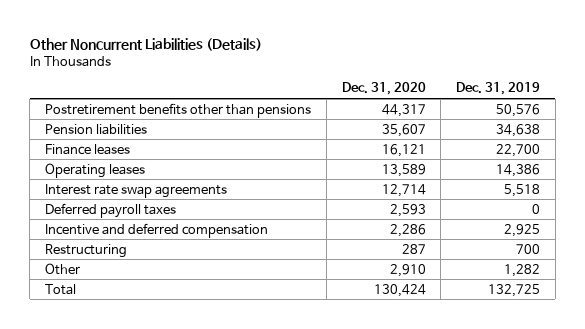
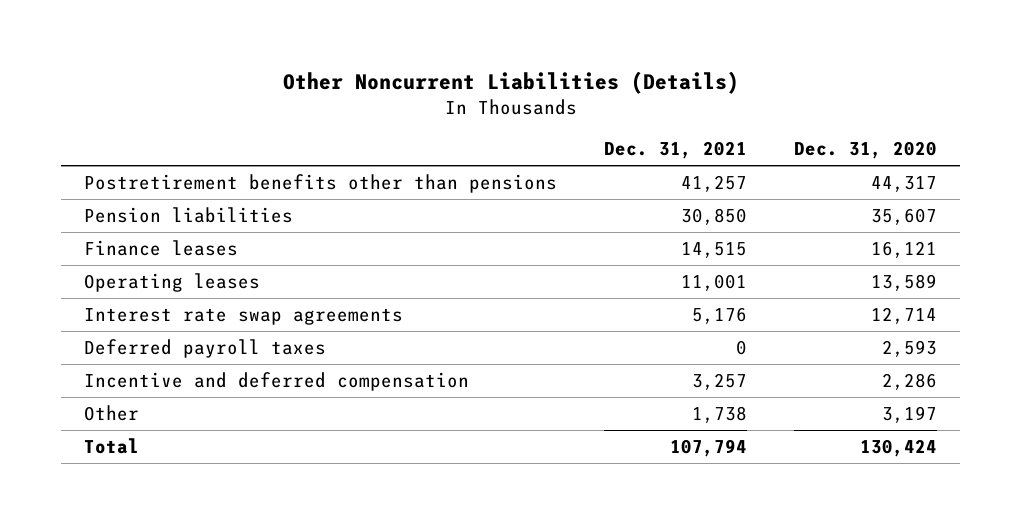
[456,82,541,96] Dec. 31, 2019 -> none
none -> [604,141,748,160] Dec. 31, 2021
[45,243,128,258] Restructuring -> none
[389,263,426,277] 2,910 -> [881,405,937,423] 3,197

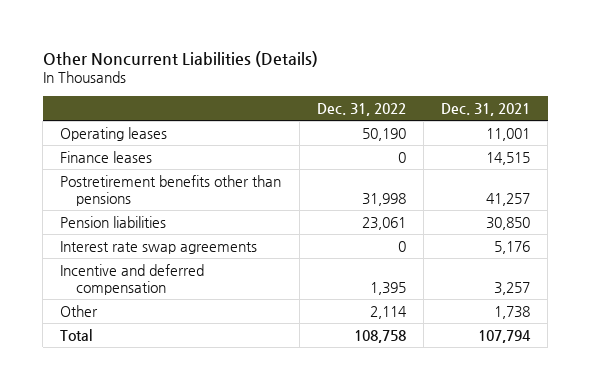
[793,141,937,160] Dec. 31, 2020 -> none
none -> [316,102,406,116] Dec. 31, 2022
[84,272,261,292] Operating leases -> [60,126,168,141] Operating leases
[84,239,239,256] Finance leases -> [60,150,153,163] Finance leases
[84,338,327,358] Deferred payroll taxes -> none

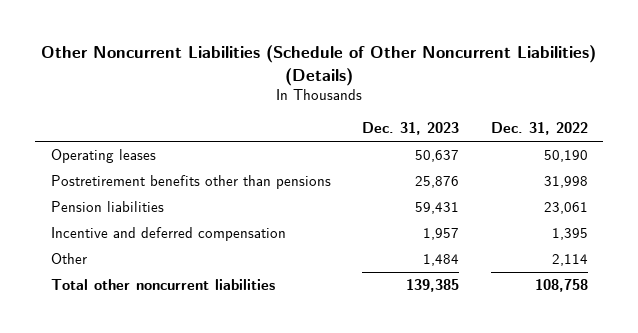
[42,51,318,68] Other Noncurrent Liabilities (Details) -> [41,44,597,86] Other Noncurrent Liabilities (Schedule of Other Noncurrent Liabilities) (Details)
[441,102,531,116] Dec. 31, 2021 -> none
none -> [362,122,460,136] Dec. 31, 2023
[60,150,153,163] Finance leases -> none
[60,240,258,254] Interest rate swap agreements -> none
[60,328,93,341] Total -> [50,279,275,291] Total other noncurrent liabilities

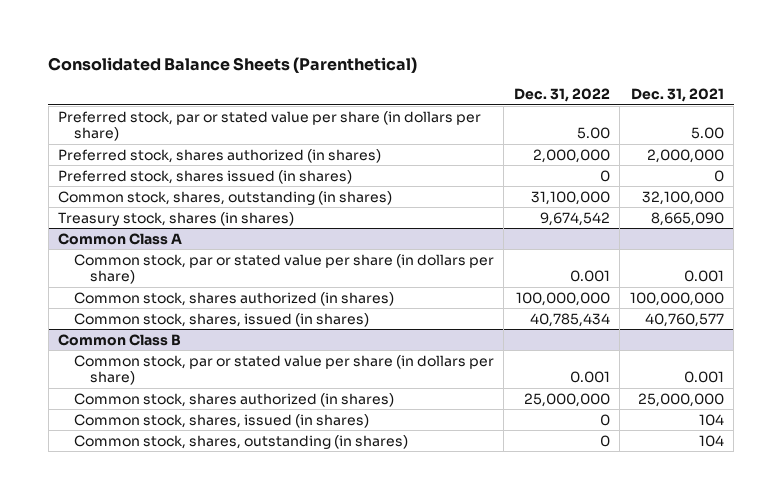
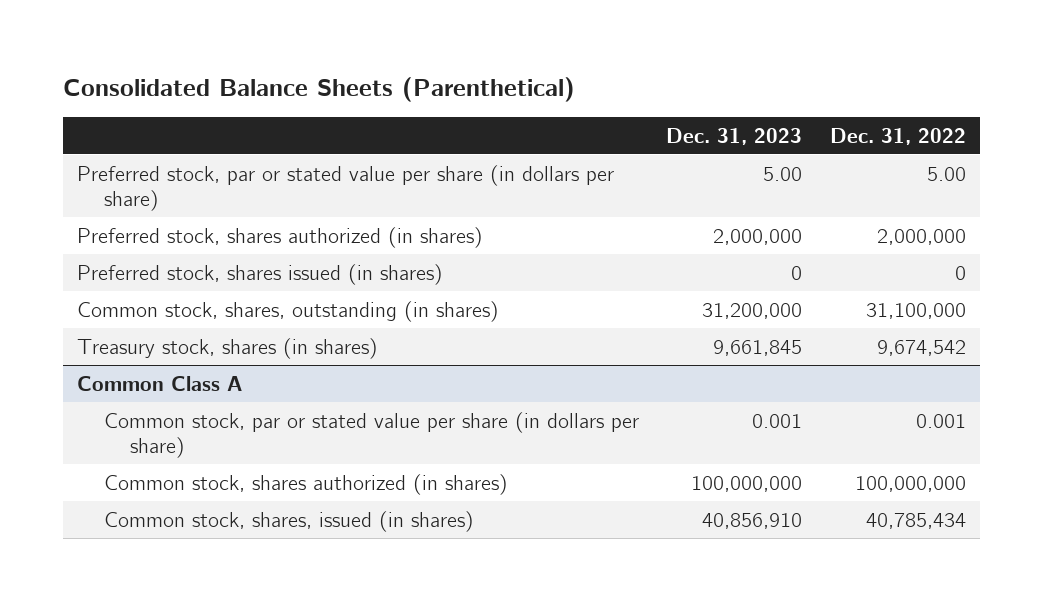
[630,88,724,103] Dec. 31, 2021 -> none
none -> [666,127,803,145] Dec. 31, 2023
[58,333,182,346] Common Class B -> none
[73,354,494,386] Common stock, par or stated value per share (in dollars per share) -> none
[73,392,394,407] Common stock, shares authorized (in shares) -> none
[73,413,369,428] Common stock, shares, issued (in shares) -> none
[73,434,408,449] Common stock, shares, outstanding (in shares) -> none

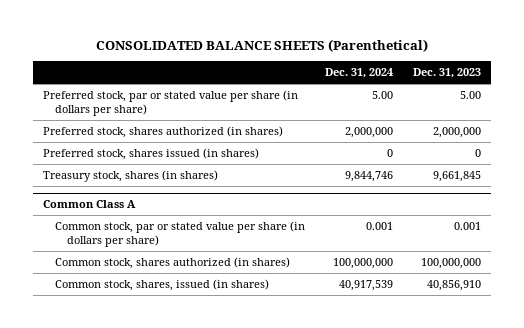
[63,76,576,102] Consolidated Balance Sheets (Parenthetical) -> [95,39,428,53] CONSOLIDATED BALANCE SHEETS (Parenthetical)
[830,127,967,145] Dec. 31, 2022 -> none
none -> [324,68,393,79] Dec. 31, 2024
[77,300,500,322] Common stock, shares, outstanding (in shares) -> none

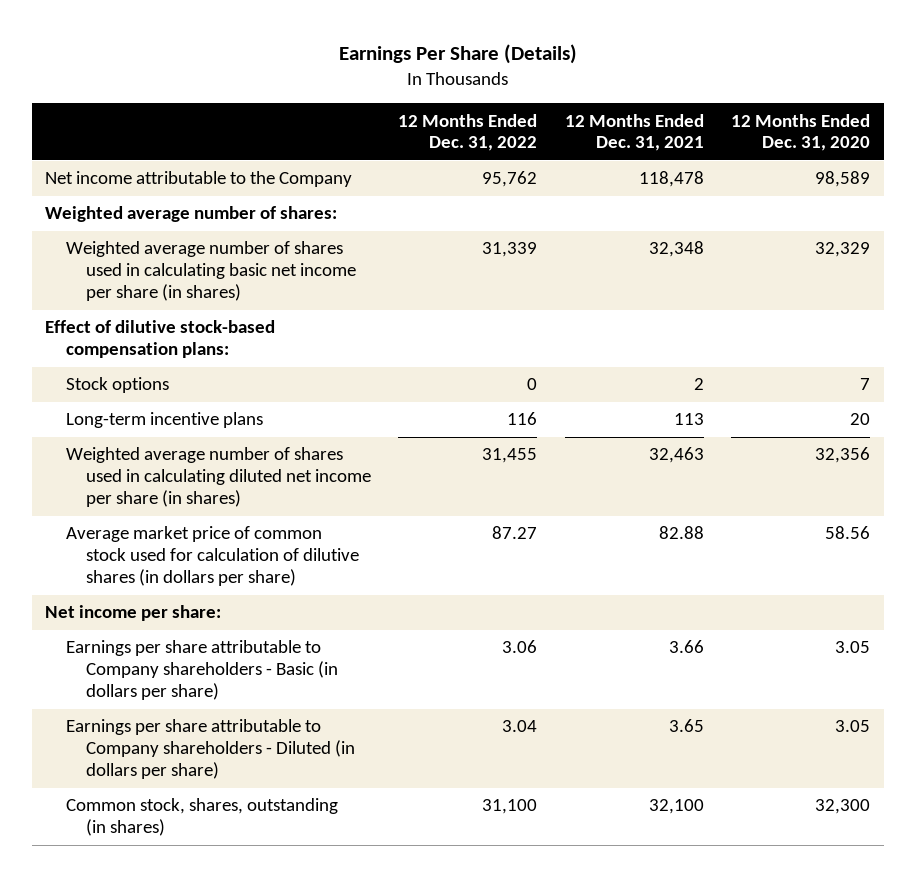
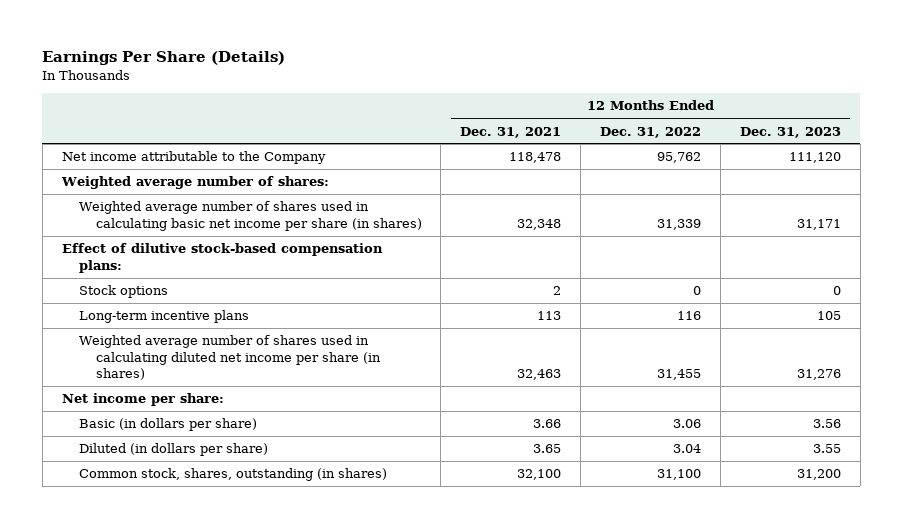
[731,113,871,152] 12 Months Ended Dec. 31, 2020 -> none
none -> [739,126,841,138] Dec. 31, 2023
[65,526,360,587] Average market price of common stock used for calculation of dilutive shares (in dollars per share) -> none
[65,640,339,701] Earnings per share attributable to Company shareholders - Basic (in dollars per share) -> [78,418,257,432] Basic (in dollars per share)
[65,719,356,780] Earnings per share attributable to Company shareholders - Diluted (in dollars per share) -> [78,443,268,457] Diluted (in dollars per share)

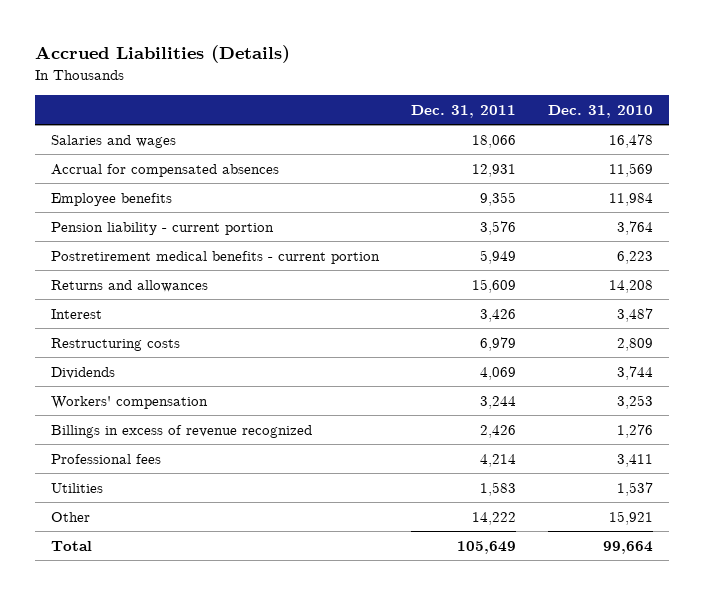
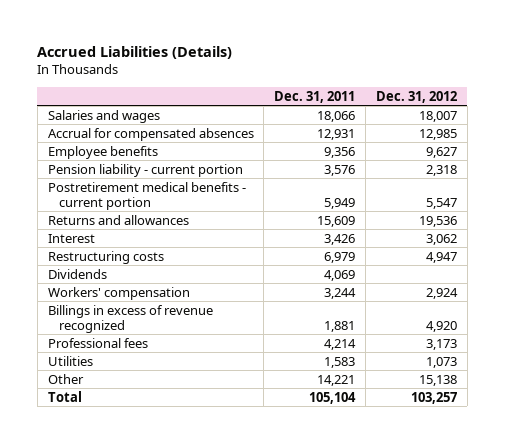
[548,104,654,118] Dec. 31, 2010 -> none
none -> [376,90,458,103] Dec. 31, 2012
[480,191,517,206] 9,355 -> [324,146,356,158] 9,356
[480,424,517,438] 2,426 -> [324,320,356,332] 1,881
[472,511,517,525] 14,222 -> [317,374,356,386] 14,221
[457,540,517,554] 105,649 -> [309,391,357,404] 105,104

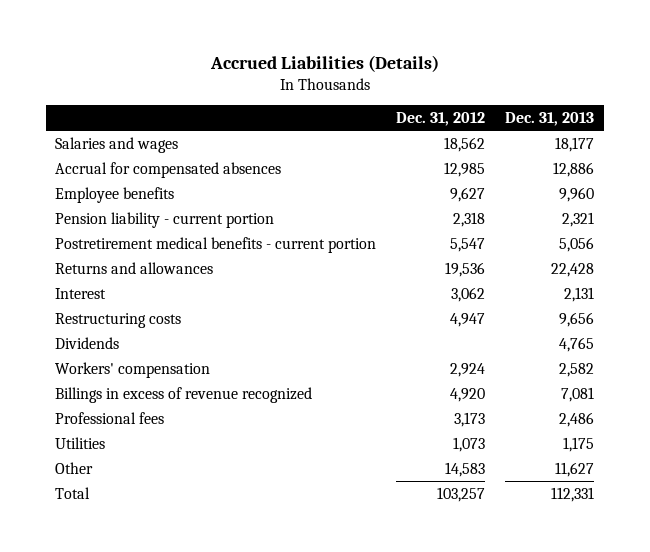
[274,90,356,103] Dec. 31, 2011 -> none
none -> [505,111,595,126] Dec. 31, 2013
[419,110,458,122] 18,007 -> [444,136,486,152] 18,562
[419,374,458,386] 15,138 -> [445,461,486,477] 14,583

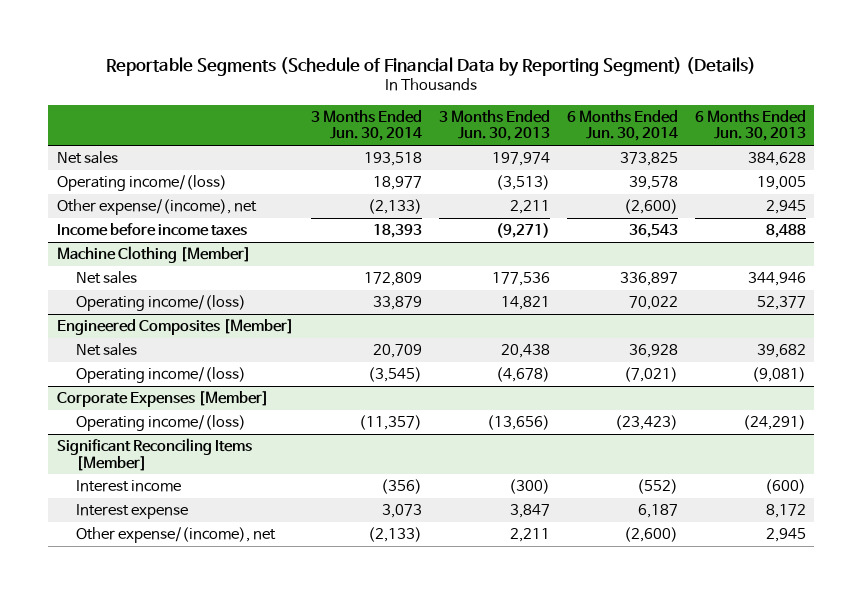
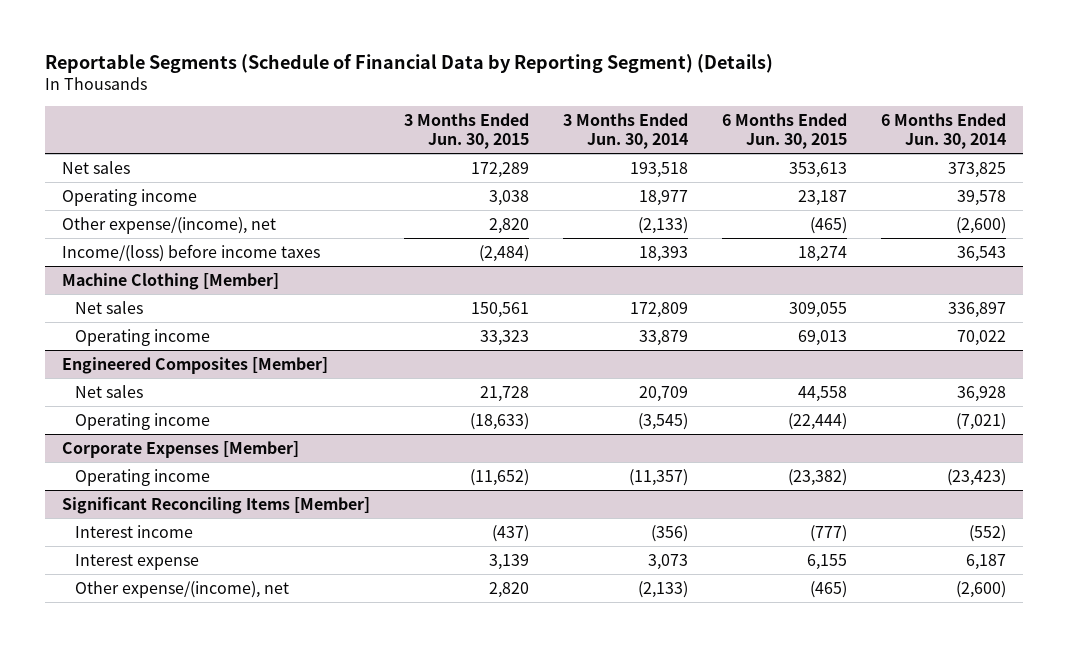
[438,109,550,142] 3 Months Ended Jun. 30, 2013 -> none
[694,109,806,142] 6 Months Ended Jun. 30, 2013 -> none
none -> [403,112,529,150] 3 Months Ended Jun. 30, 2015
none -> [721,112,847,150] 6 Months Ended Jun. 30, 2015
[56,175,227,192] Operating income/(loss) -> [61,188,197,206] Operating income
[56,223,247,237] Income before income taxes -> [61,243,320,262] Income/(loss) before income taxes
[76,295,247,312] Operating income/(loss) -> [74,328,210,346] Operating income
[76,367,247,384] Operating income/(loss) -> [74,412,210,430] Operating income
[76,415,247,432] Operating income/(loss) -> [74,468,210,486] Operating income

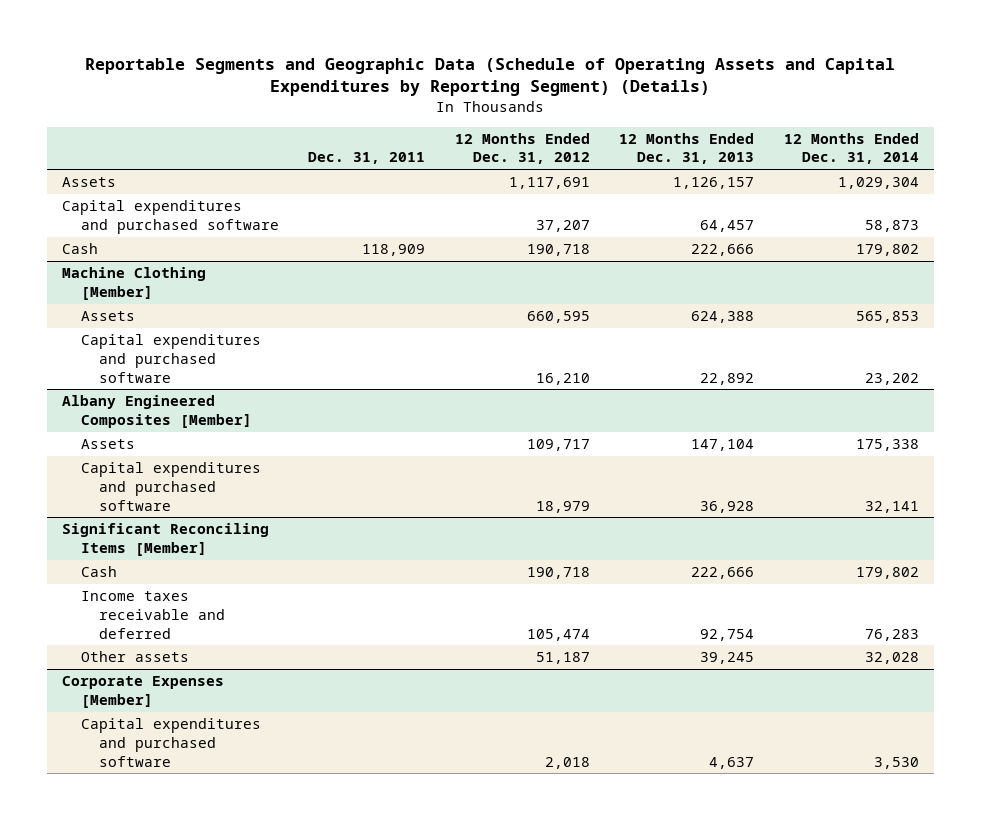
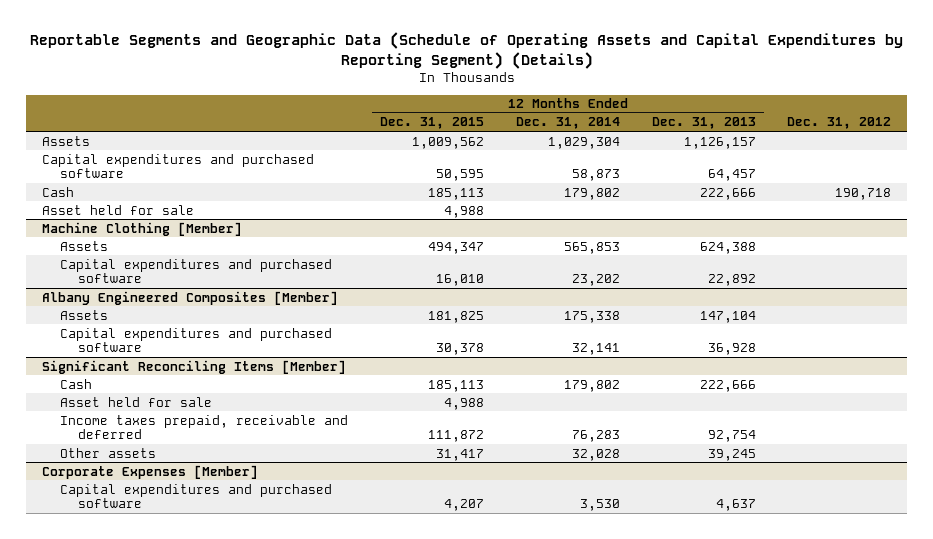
[308,152,426,165] Dec. 31, 2011 -> none
[454,132,590,165] 12 Months Ended Dec. 31, 2012 -> none
none -> [379,117,484,130] Dec. 31, 2015
none -> [787,117,892,130] Dec. 31, 2012
none -> [41,204,194,215] Asset held for sale
none -> [59,396,212,407] Asset held for sale
[80,591,226,639] Income taxes receivable and deferred -> [59,414,348,440] Income taxes prepaid, receivable and deferred

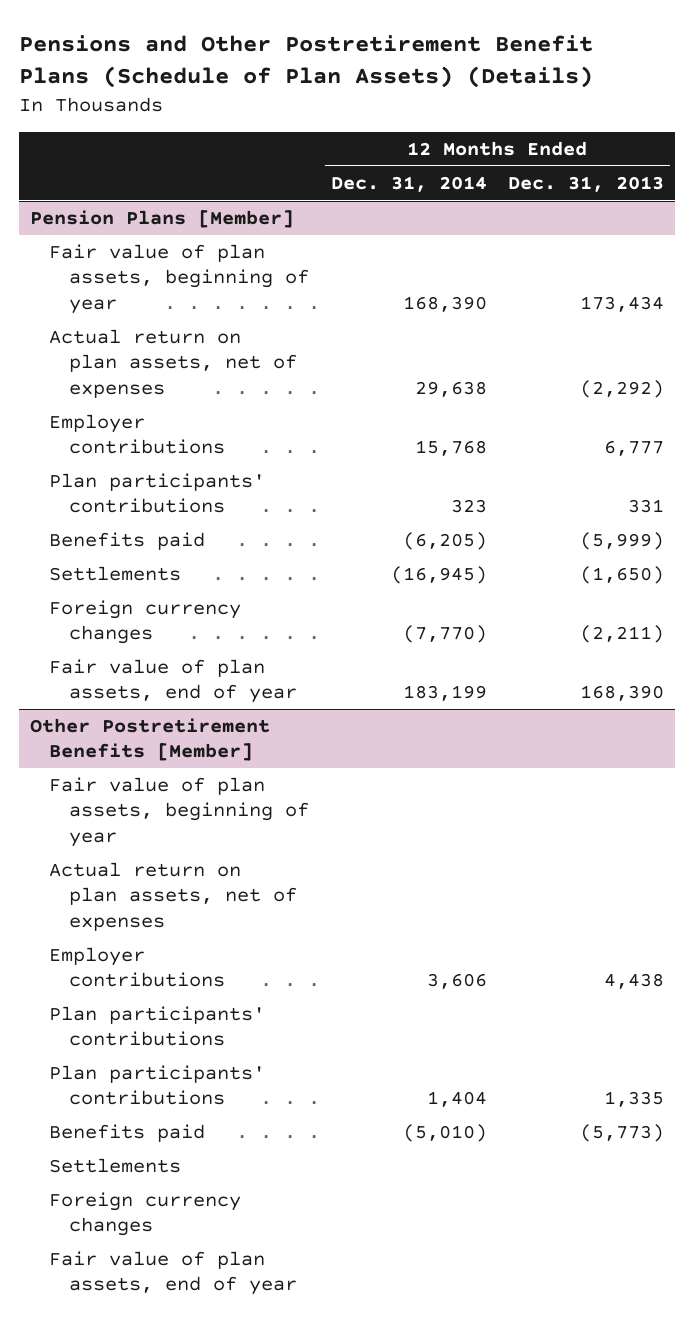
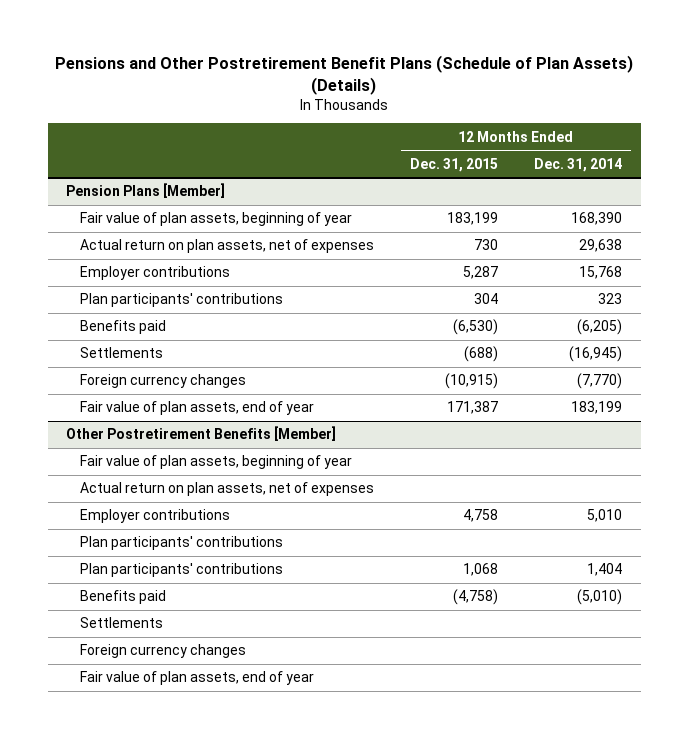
[508,175,665,192] Dec. 31, 2013 -> none
none -> [410,157,499,172] Dec. 31, 2015
[426,973,487,990] 3,606 -> [587,509,623,523] 5,010

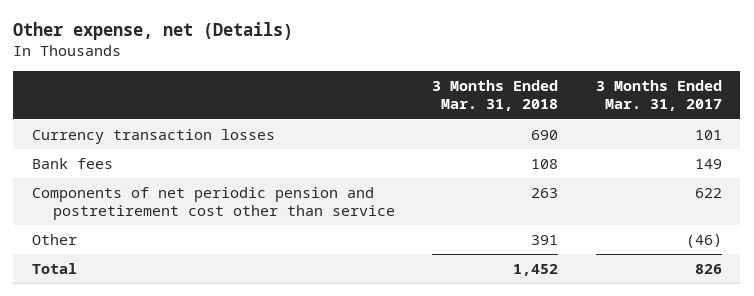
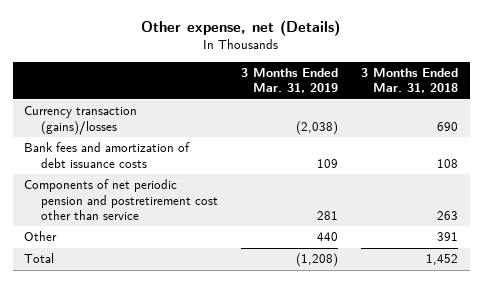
[595,80,722,112] 3 Months Ended Mar. 31, 2017 -> none
none -> [241,68,339,94] 3 Months Ended Mar. 31, 2019
[31,128,275,144] Currency transaction losses -> [24,106,138,135] Currency transaction (gains)/losses
[31,157,113,169] Bank fees -> [24,142,191,168] Bank fees and amortization of debt issuance costs

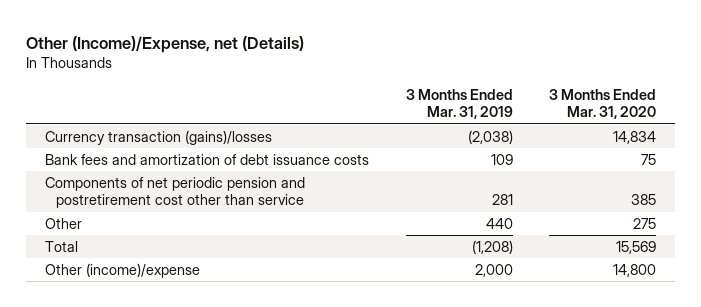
[141,20,341,37] Other expense, net (Details) -> [26,35,305,53] Other (Income)/Expense, net (Details)
[361,68,459,94] 3 Months Ended Mar. 31, 2018 -> none
none -> [549,88,657,120] 3 Months Ended Mar. 31, 2020
none -> [44,262,200,278] Other (income)/expense

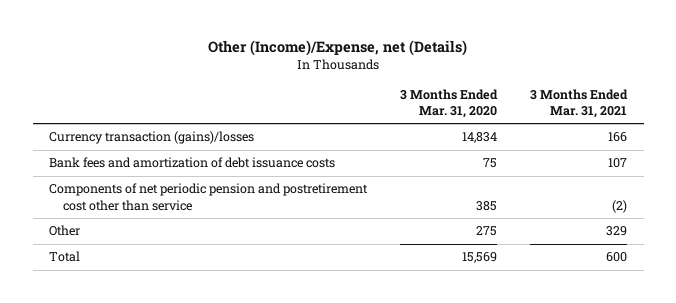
[405,88,513,120] 3 Months Ended Mar. 31, 2019 -> none
none -> [530,88,629,118] 3 Months Ended Mar. 31, 2021
[44,262,200,278] Other (income)/expense -> none

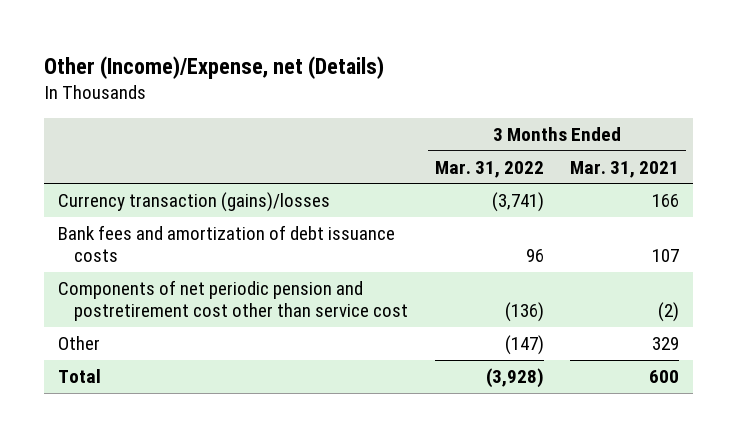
[400,88,499,118] 3 Months Ended Mar. 31, 2020 -> none
none -> [434,160,544,178] Mar. 31, 2022
[49,183,369,211] Components of net periodic pension and postretirement cost other than service -> [57,280,409,322] Components of net periodic pension and postretirement cost other than service cost

